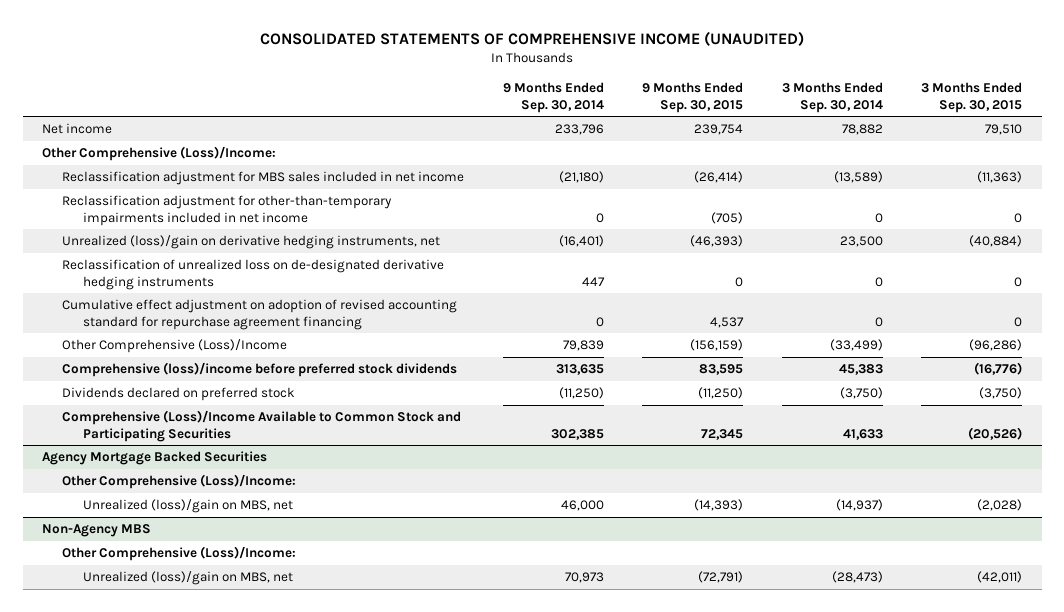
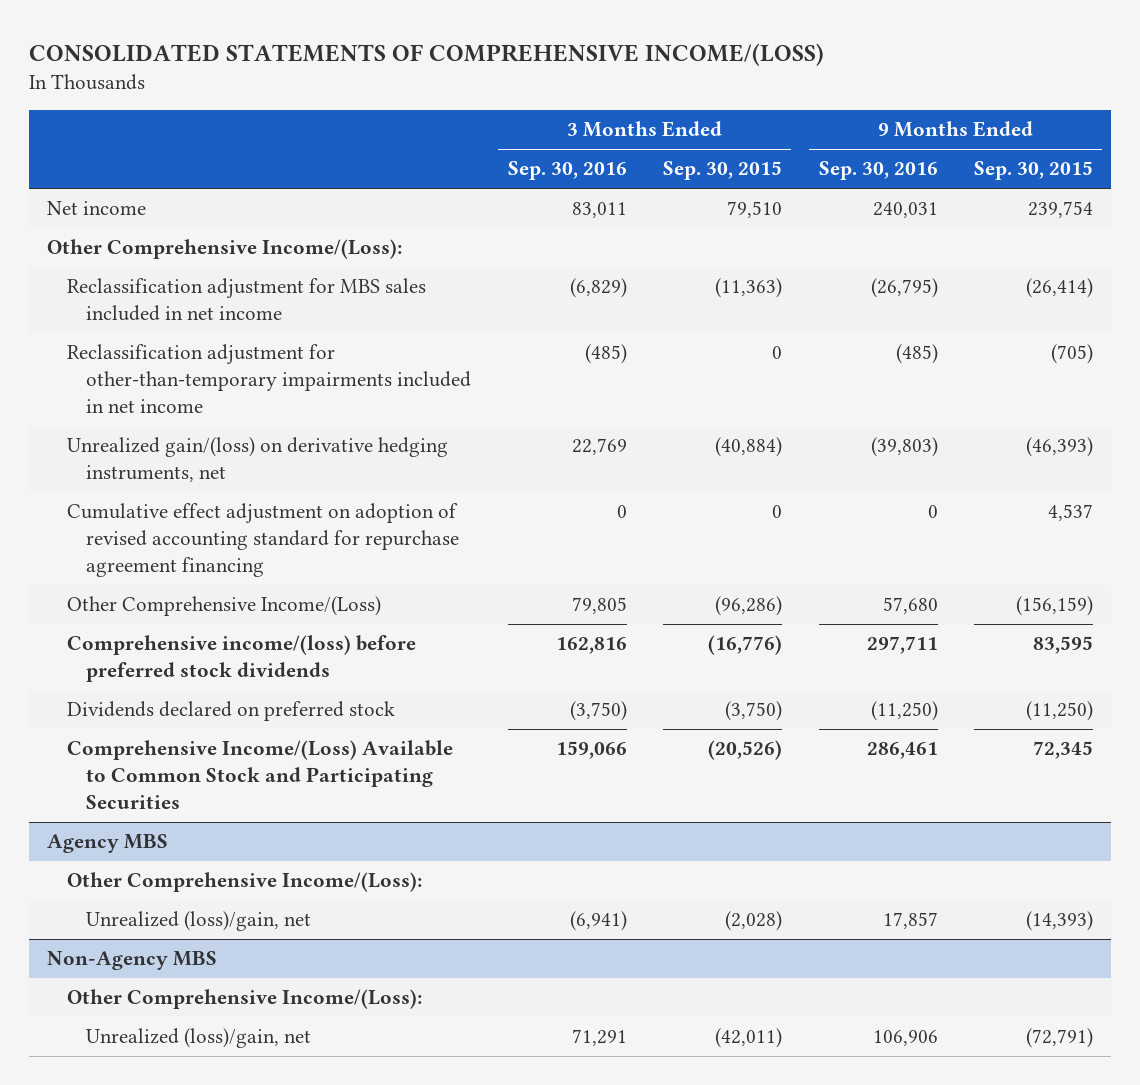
[260,30,805,46] CONSOLIDATED STATEMENTS OF COMPREHENSIVE INCOME (UNAUDITED) -> [28,43,824,67] CONSOLIDATED STATEMENTS OF COMPREHENSIVE INCOME/(LOSS)
[502,82,604,113] 9 Months Ended Sep. 30, 2014 -> none
[781,82,883,113] 3 Months Ended Sep. 30, 2014 -> none
none -> [507,161,627,181] Sep. 30, 2016
none -> [818,161,938,181] Sep. 30, 2016
[41,146,276,162] Other Comprehensive (Loss)/Income: -> [47,239,403,260] Other Comprehensive Income/(Loss):
[62,259,445,290] Reclassification of unrealized loss on de-designated derivative hedging instruments -> none
[62,235,441,250] Unrealized (loss)/gain on derivative hedging instruments, net -> [66,437,448,483] Unrealized gain/(loss) on derivative hedging instruments, net
[62,339,288,354] Other Comprehensive (Loss)/Income -> [66,596,381,617] Other Comprehensive Income/(Loss)
[62,362,458,378] Comprehensive (loss)/income before preferred stock dividends -> [66,635,416,683] Comprehensive income/(loss) before preferred stock dividends
[62,410,462,442] Comprehensive (Loss)/Income Available to Common Stock and Participating Securities -> [66,740,453,810] Comprehensive Income/(Loss) Available to Common Stock and Participating Securities
[41,451,267,466] Agency Mortgage Backed Securities -> [47,834,169,854] Agency MBS
[62,474,297,490] Other Comprehensive (Loss)/Income: -> [66,872,422,893] Other Comprehensive Income/(Loss):
[82,499,293,514] Unrealized (loss)/gain on MBS, net -> [85,911,311,932] Unrealized (loss)/gain, net
[62,546,297,562] Other Comprehensive (Loss)/Income: -> [66,989,422,1010] Other Comprehensive Income/(Loss):
[82,571,293,586] Unrealized (loss)/gain on MBS, net -> [85,1028,311,1049] Unrealized (loss)/gain, net

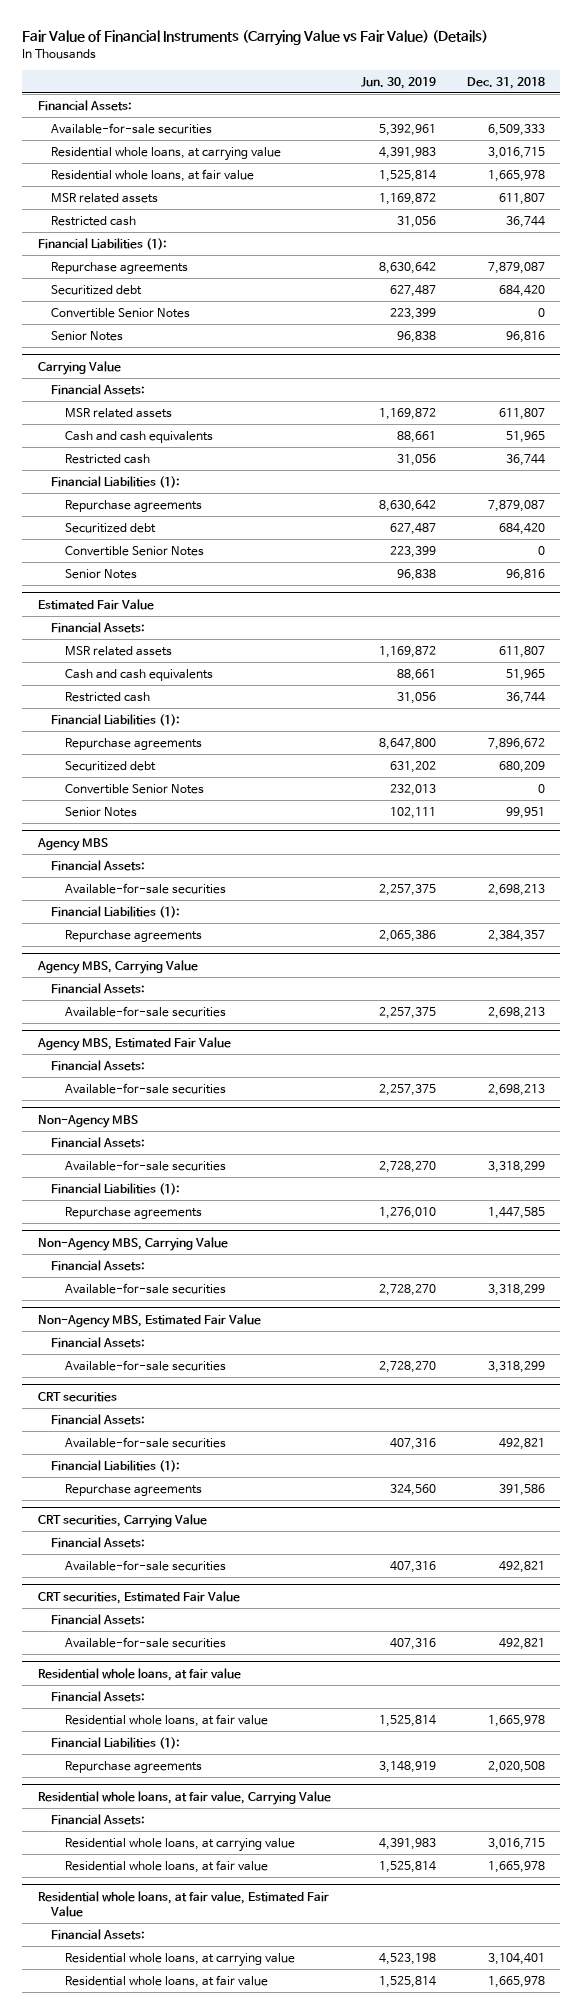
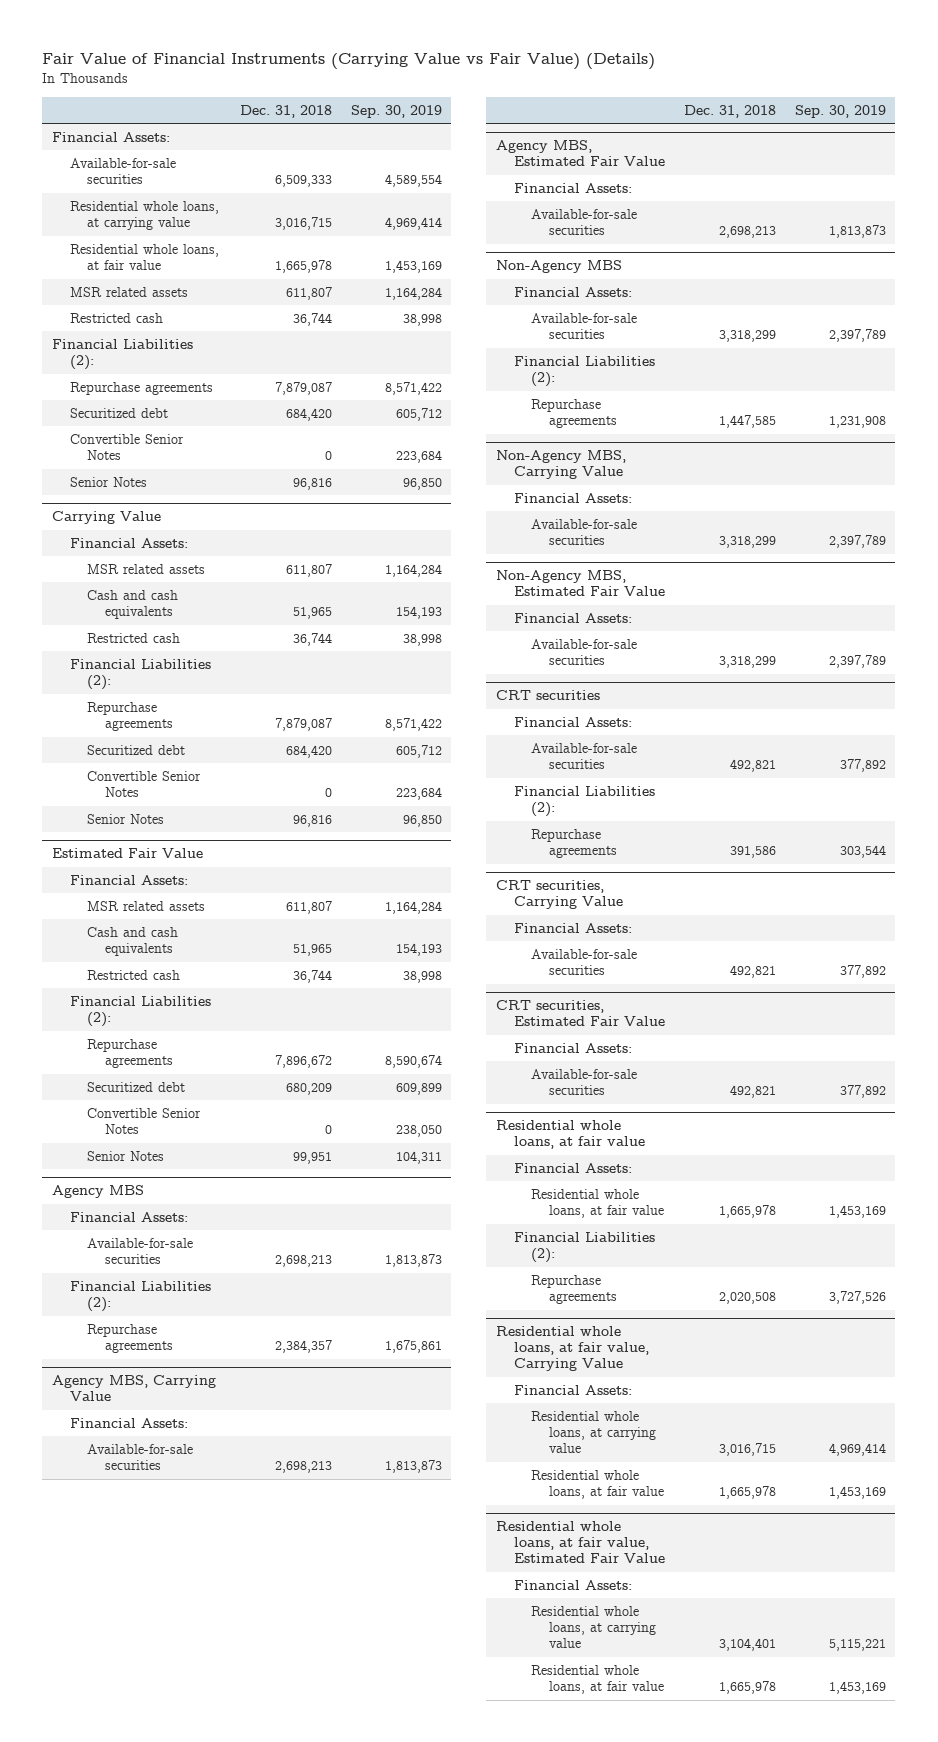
[361,76,437,89] Jun. 30, 2019 -> none
none -> [350,104,442,118] Sep. 30, 2019
[37,237,167,250] Financial Liabilities (1): -> [51,339,193,371] Financial Liabilities (2):
[51,475,181,488] Financial Liabilities (1): -> [69,659,211,691] Financial Liabilities (2):
[51,713,181,726] Financial Liabilities (1): -> [69,996,211,1028] Financial Liabilities (2):
[51,905,181,918] Financial Liabilities (1): -> [69,1281,211,1313] Financial Liabilities (2):
[51,1182,181,1195] Financial Liabilities (1): -> [513,356,655,388] Financial Liabilities (2):
[51,1459,181,1472] Financial Liabilities (1): -> [513,786,655,818] Financial Liabilities (2):
[51,1736,181,1749] Financial Liabilities (1): -> [513,1232,655,1264] Financial Liabilities (2):

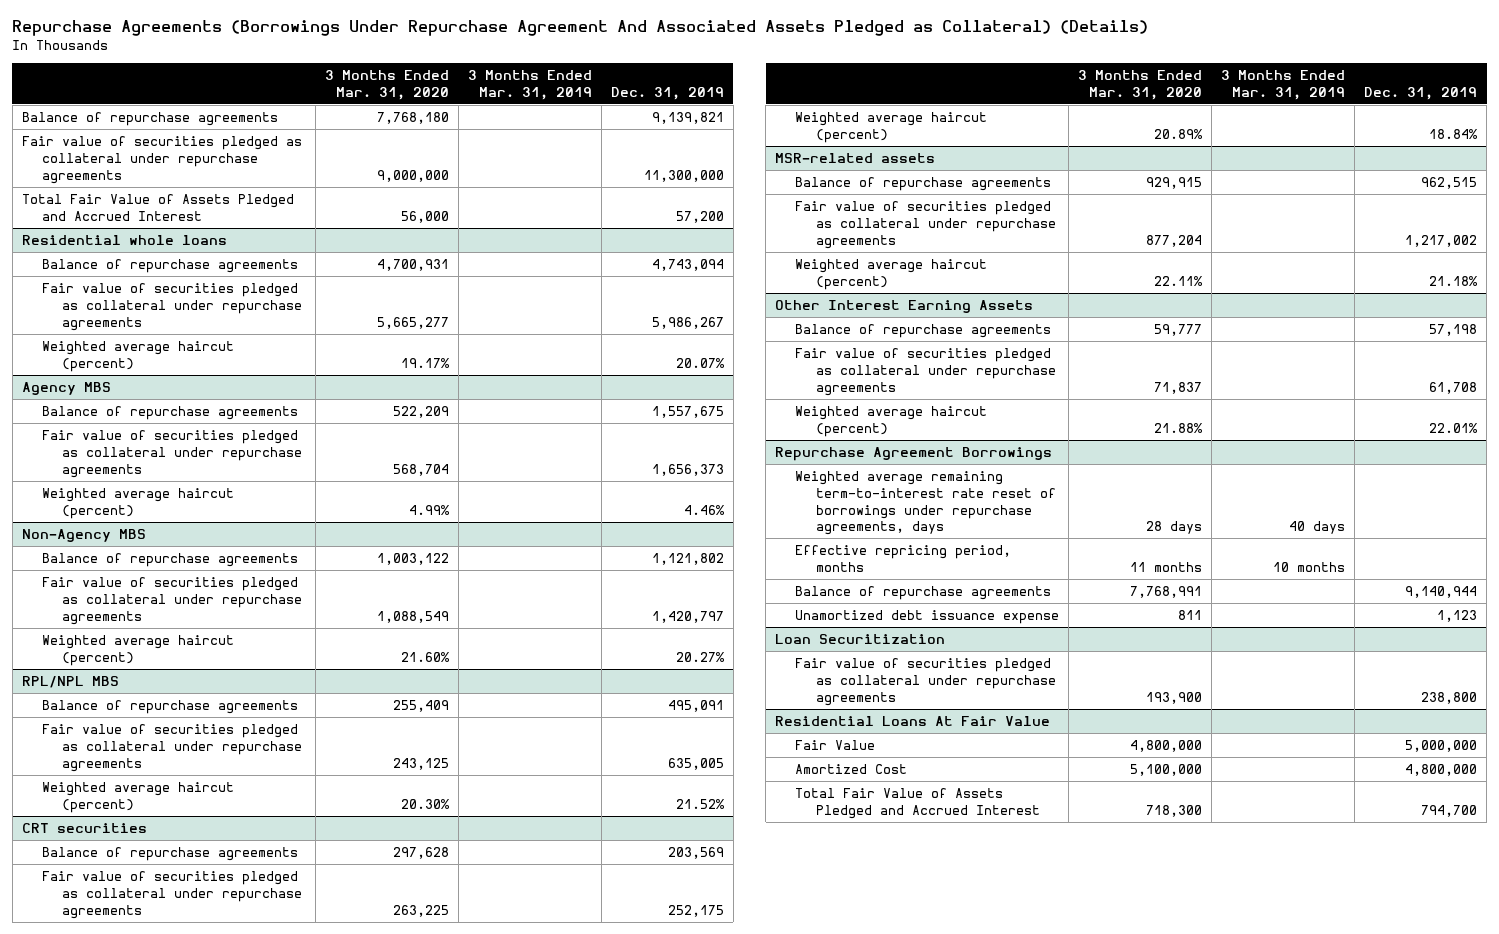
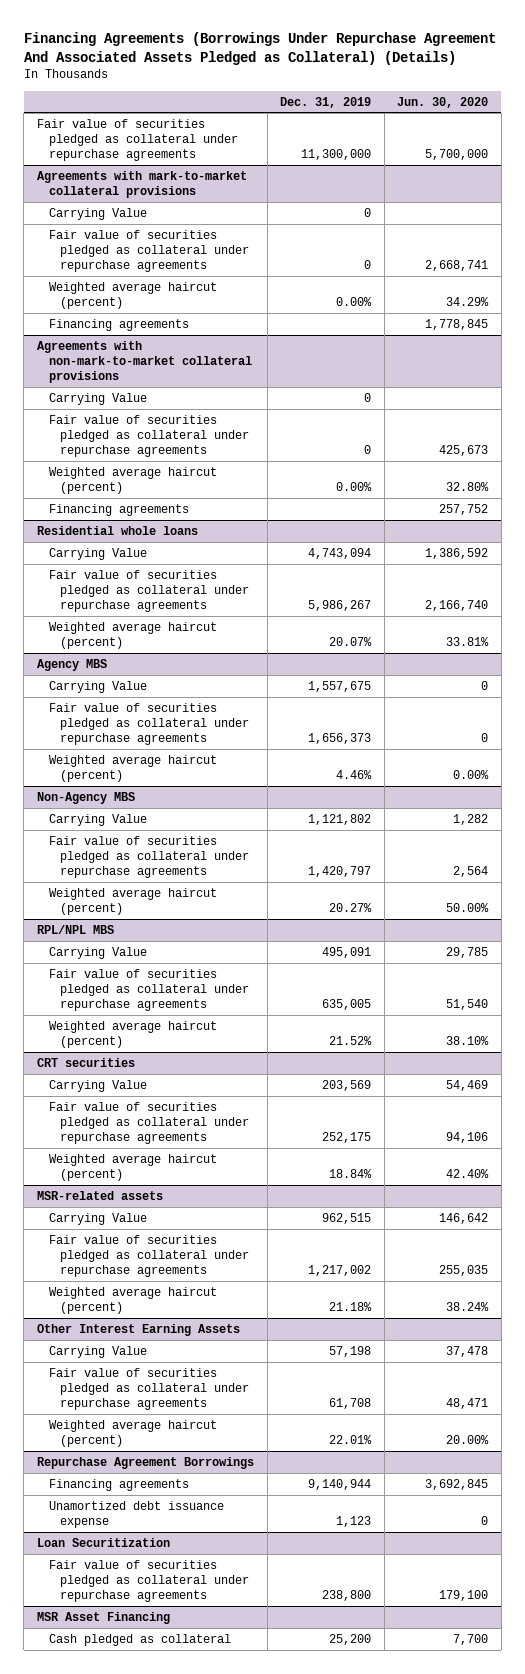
[12,20,1149,37] Repurchase Agreements (Borrowings Under Repurchase Agreement And Associated Assets Pledged as Collateral) (Details) -> [23,31,496,65] Financing Agreements (Borrowings Under Repurchase Agreement And Associated Assets Pledged as Collateral) (Details)
[324,69,449,100] 3 Months Ended Mar. 31, 2020 -> none
[467,69,592,100] 3 Months Ended Mar. 31, 2019 -> none
none -> [397,96,489,108] Jun. 30, 2020
[21,112,278,127] Balance of repurchase agreements -> none
[21,194,294,221] Total Fair Value of Assets Pledged and Accrued Interest -> none
none -> [36,170,247,198] Agreements with mark-to-market collateral provisions
none -> [48,207,147,220] Carrying Value
none -> [48,229,250,272] Fair value of securities pledged as collateral under repurchase agreements
none -> [48,281,217,309] Weighted average haircut (percent)
none -> [48,318,189,331] Financing agreements
none -> [36,340,252,383] Agreements with non-mark-to-market collateral provisions
none -> [48,392,147,405] Carrying Value
none -> [48,414,250,457] Fair value of securities pledged as collateral under repurchase agreements
none -> [48,466,217,494] Weighted average haircut (percent)
none -> [48,503,189,516] Financing agreements
[41,259,298,274] Balance of repurchase agreements -> [48,547,147,560] Carrying Value
[41,406,298,421] Balance of repurchase agreements -> [48,680,147,693] Carrying Value
[41,553,298,568] Balance of repurchase agreements -> [48,813,147,826] Carrying Value
[41,700,298,715] Balance of repurchase agreements -> [48,946,147,959] Carrying Value
[41,847,298,862] Balance of repurchase agreements -> [48,1079,147,1092] Carrying Value
[795,177,1052,192] Balance of repurchase agreements -> [48,1212,147,1225] Carrying Value
[795,324,1052,339] Balance of repurchase agreements -> [48,1345,147,1358] Carrying Value
[795,471,1056,536] Weighted average remaining term-to-interest rate reset of borrowings under repurchase agreements, days -> none
[795,545,1012,572] Effective repricing period, months -> none
[795,586,1052,601] Balance of repurchase agreements -> [48,1478,189,1491] Financing agreements
[775,716,1051,727] Residential Loans At Fair Value -> none
[795,740,876,751] Fair Value -> none
[795,764,908,775] Amortized Cost -> none
[795,788,1040,819] Total Fair Value of Assets Pledged and Accrued Interest -> none
none -> [36,1611,170,1624] MSR Asset Financing
none -> [48,1633,231,1646] Cash pledged as collateral

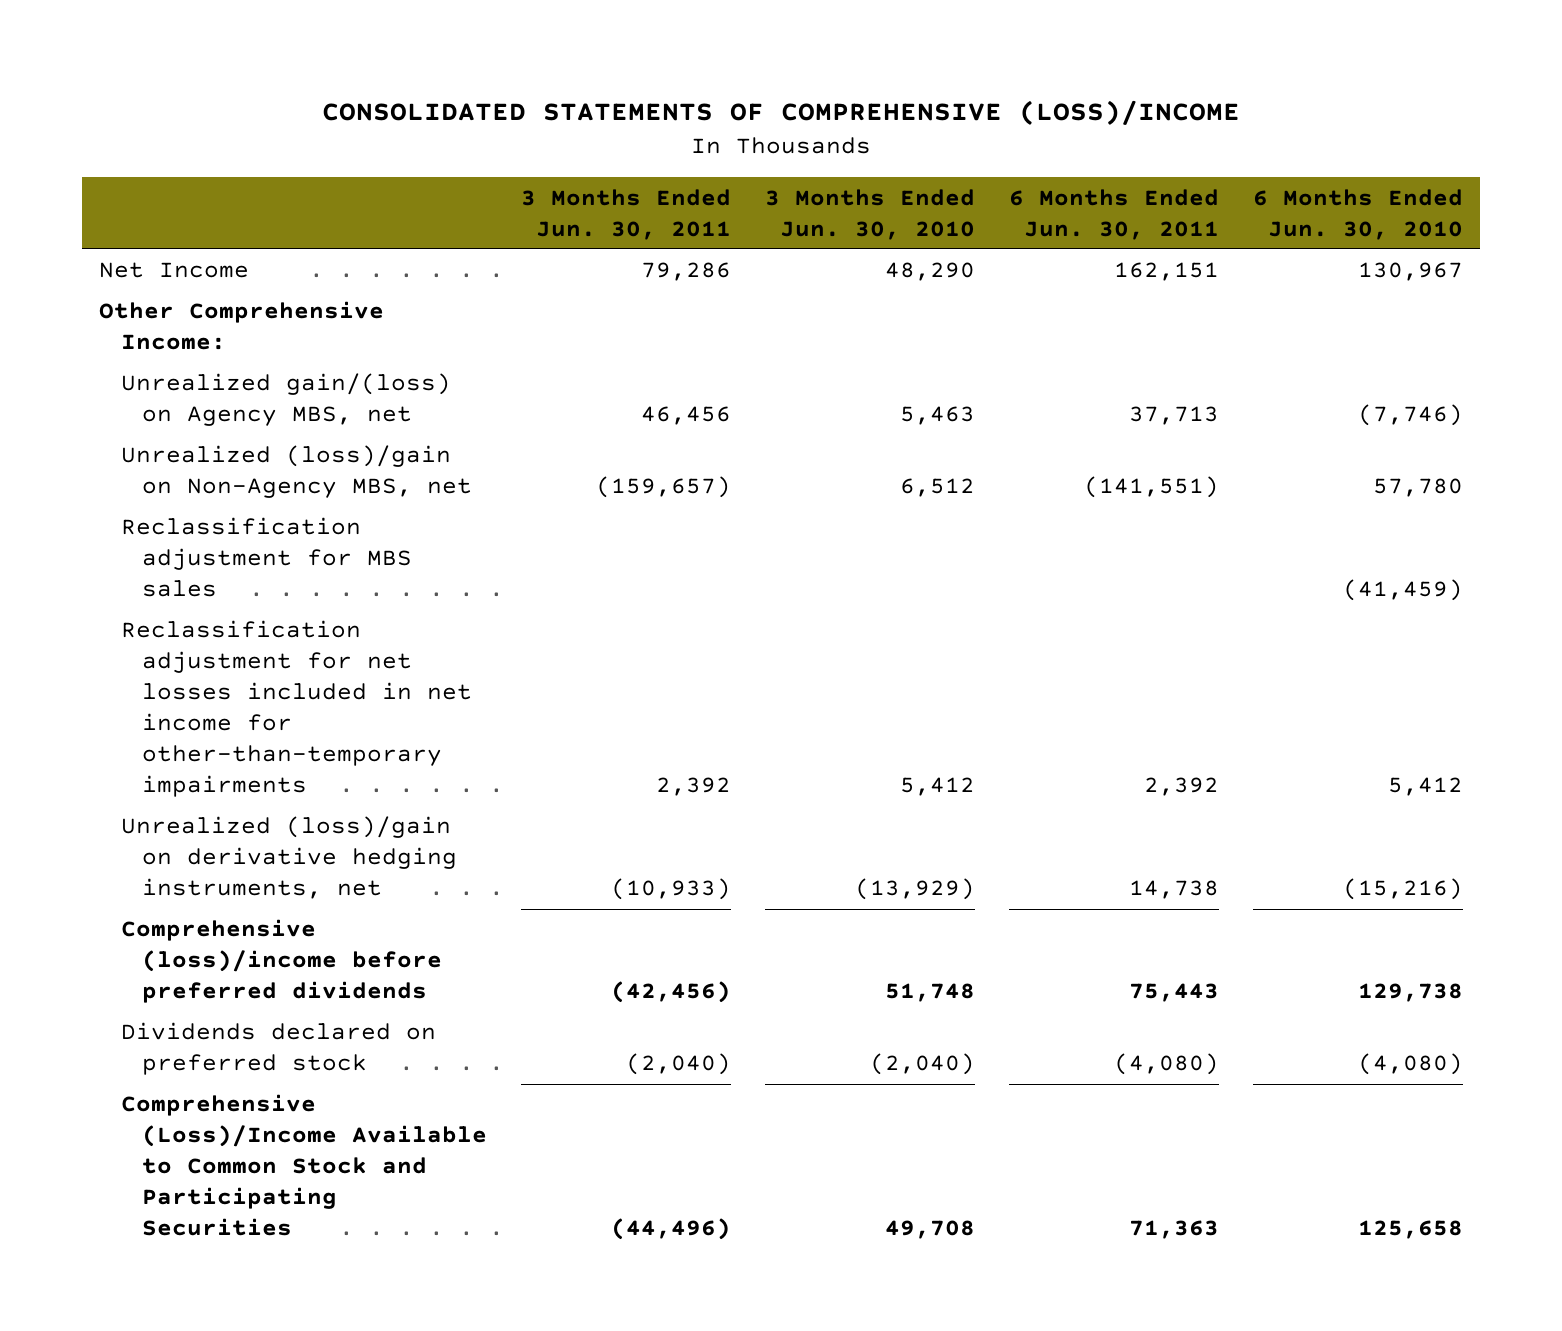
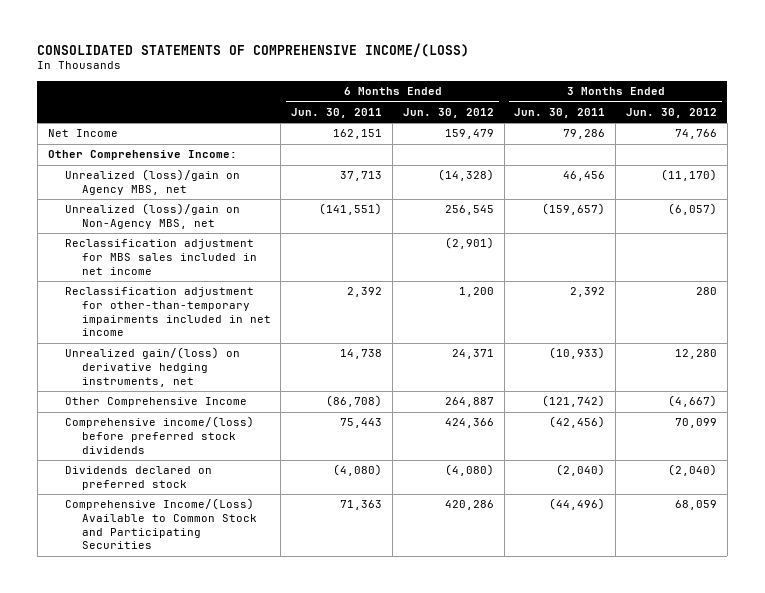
[322,100,1241,126] CONSOLIDATED STATEMENTS OF COMPREHENSIVE (LOSS)/INCOME -> [37,42,470,57] CONSOLIDATED STATEMENTS OF COMPREHENSIVE INCOME/(LOSS)
[764,188,975,240] 3 Months Ended Jun. 30, 2010 -> none
[1253,188,1464,240] 6 Months Ended Jun. 30, 2010 -> none
none -> [402,107,494,118] Jun. 30, 2012
none -> [625,107,717,118] Jun. 30, 2012
[120,373,451,427] Unrealized gain/(loss) on Agency MBS, net -> [64,169,240,196] Unrealized (loss)/gain on Agency MBS, net
[120,517,412,598] Reclassification adjustment for MBS sales -> [64,239,257,275] Reclassification adjustment for MBS sales included in net income
[120,620,472,798] Reclassification adjustment for net losses included in net income for other-than-temporary impairments -> [64,287,271,337] Reclassification adjustment for other-than-temporary impairments included in net income
[120,816,457,900] Unrealized (loss)/gain on derivative hedging instruments, net -> [64,347,240,387] Unrealized gain/(loss) on derivative hedging instruments, net
none -> [64,397,247,408] Other Comprehensive Income
[120,919,442,1004] Comprehensive (loss)/income before preferred dividends -> [64,416,254,454] Comprehensive income/(loss) before preferred stock dividends
[120,1094,487,1237] Comprehensive (Loss)/Income Available to Common Stock and Participating Securities -> [64,498,257,550] Comprehensive Income/(Loss) Available to Common Stock and Participating Securities

